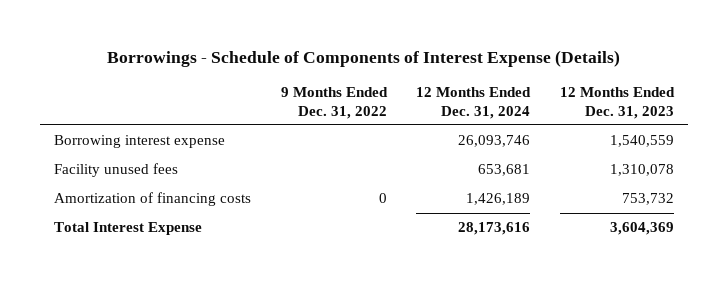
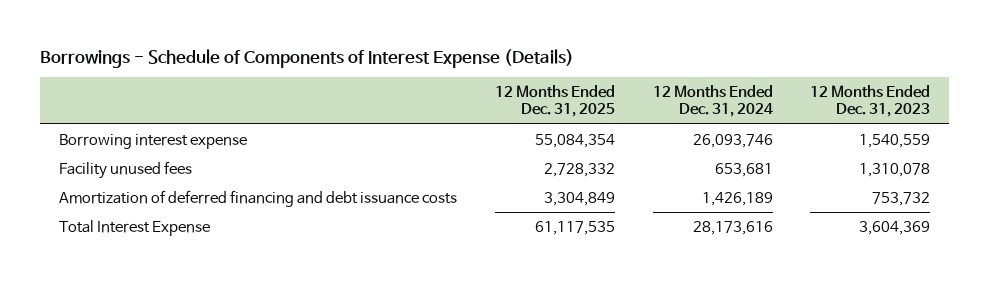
[280,87,388,119] 9 Months Ended Dec. 31, 2022 -> none
none -> [494,84,615,118] 12 Months Ended Dec. 31, 2025
[54,192,252,207] Amortization of financing costs -> [59,189,458,207] Amortization of deferred financing and debt issuance costs

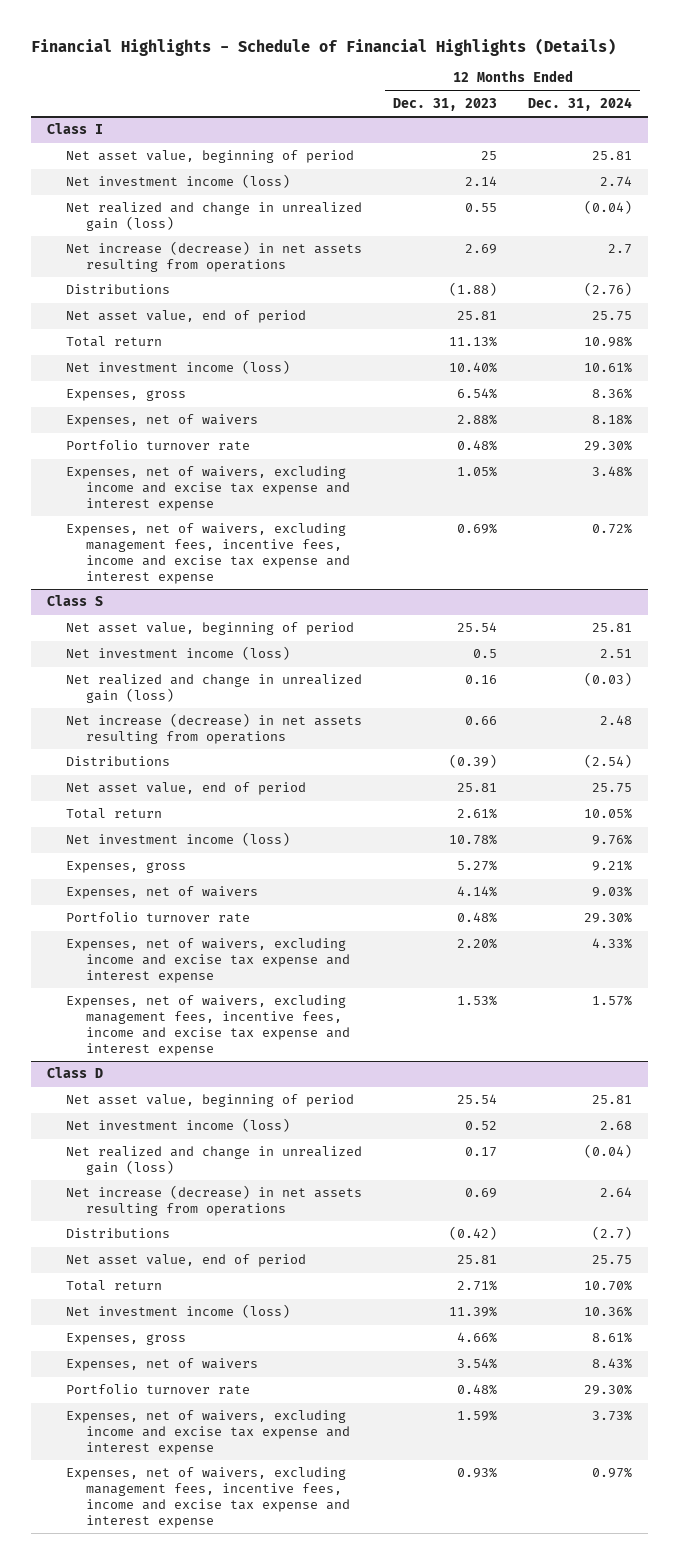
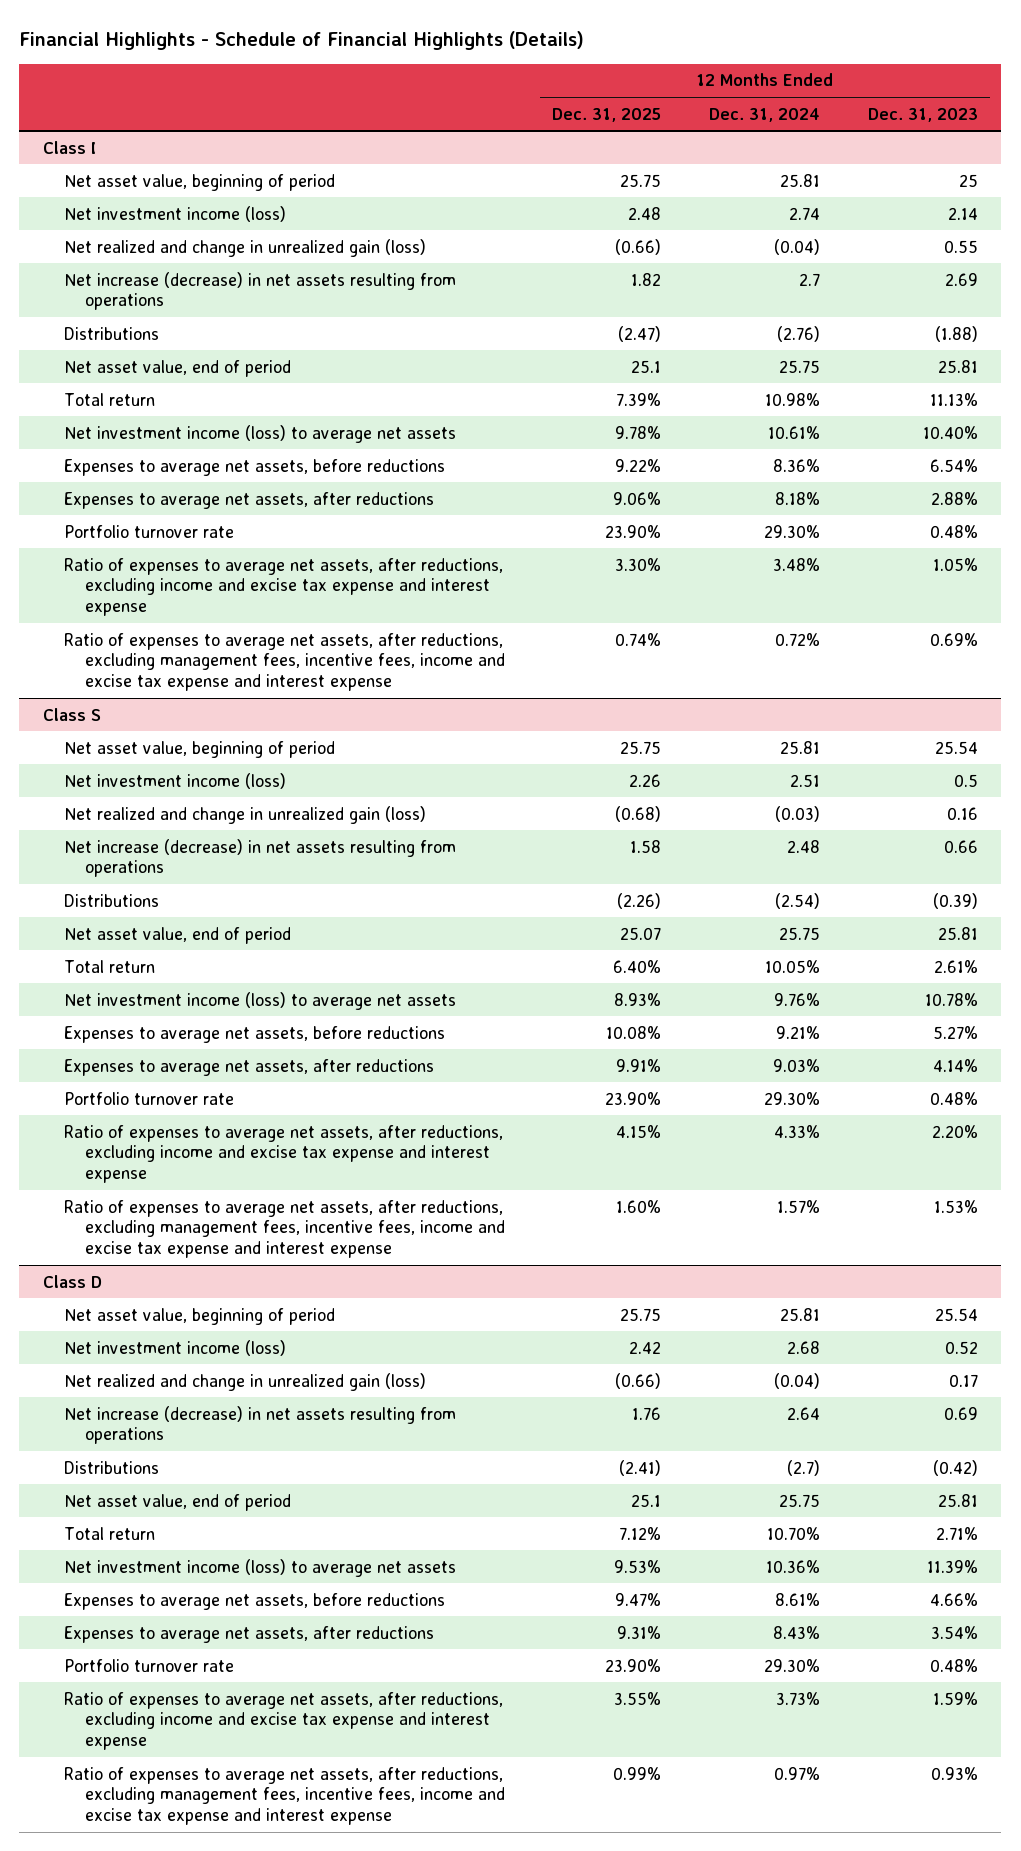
none -> [552,107,662,122] Dec. 31, 2025
[66,360,291,375] Net investment income (loss) -> [64,424,457,443] Net investment income (loss) to average net assets
[66,389,187,402] Expenses, gross -> [64,458,446,476] Expenses to average net assets, before reductions
[66,414,259,428] Expenses, net of waivers -> [64,491,435,509] Expenses to average net assets, after reductions
[66,466,350,512] Expenses, net of waivers, excluding income and excise tax expense and interest expense -> [64,557,504,616] Ratio of expenses to average net assets, after reductions, excluding income and excise tax expense and interest expense
[66,523,350,584] Expenses, net of waivers, excluding management fees, incentive fees, income and excise tax expense and interest expense -> [64,632,505,691] Ratio of expenses to average net assets, after reductions, excluding management fees, incentive fees, income and excise tax expense and interest expense
[66,832,291,847] Net investment income (loss) -> [64,991,457,1010] Net investment income (loss) to average net assets
[66,861,187,874] Expenses, gross -> [64,1025,446,1043] Expenses to average net assets, before reductions
[66,886,259,900] Expenses, net of waivers -> [64,1058,435,1076] Expenses to average net assets, after reductions
[66,938,350,984] Expenses, net of waivers, excluding income and excise tax expense and interest expense -> [64,1124,504,1183] Ratio of expenses to average net assets, after reductions, excluding income and excise tax expense and interest expense
[66,995,350,1056] Expenses, net of waivers, excluding management fees, incentive fees, income and excise tax expense and interest expense -> [64,1199,505,1258] Ratio of expenses to average net assets, after reductions, excluding management fees, incentive fees, income and excise tax expense and interest expense
[66,1304,291,1319] Net investment income (loss) -> [64,1558,457,1577] Net investment income (loss) to average net assets
[66,1333,187,1346] Expenses, gross -> [64,1592,446,1610] Expenses to average net assets, before reductions
[66,1358,259,1372] Expenses, net of waivers -> [64,1625,435,1643] Expenses to average net assets, after reductions
[66,1410,350,1456] Expenses, net of waivers, excluding income and excise tax expense and interest expense -> [64,1691,504,1750] Ratio of expenses to average net assets, after reductions, excluding income and excise tax expense and interest expense
[66,1467,350,1528] Expenses, net of waivers, excluding management fees, incentive fees, income and excise tax expense and interest expense -> [64,1766,505,1825] Ratio of expenses to average net assets, after reductions, excluding management fees, incentive fees, income and excise tax expense and interest expense

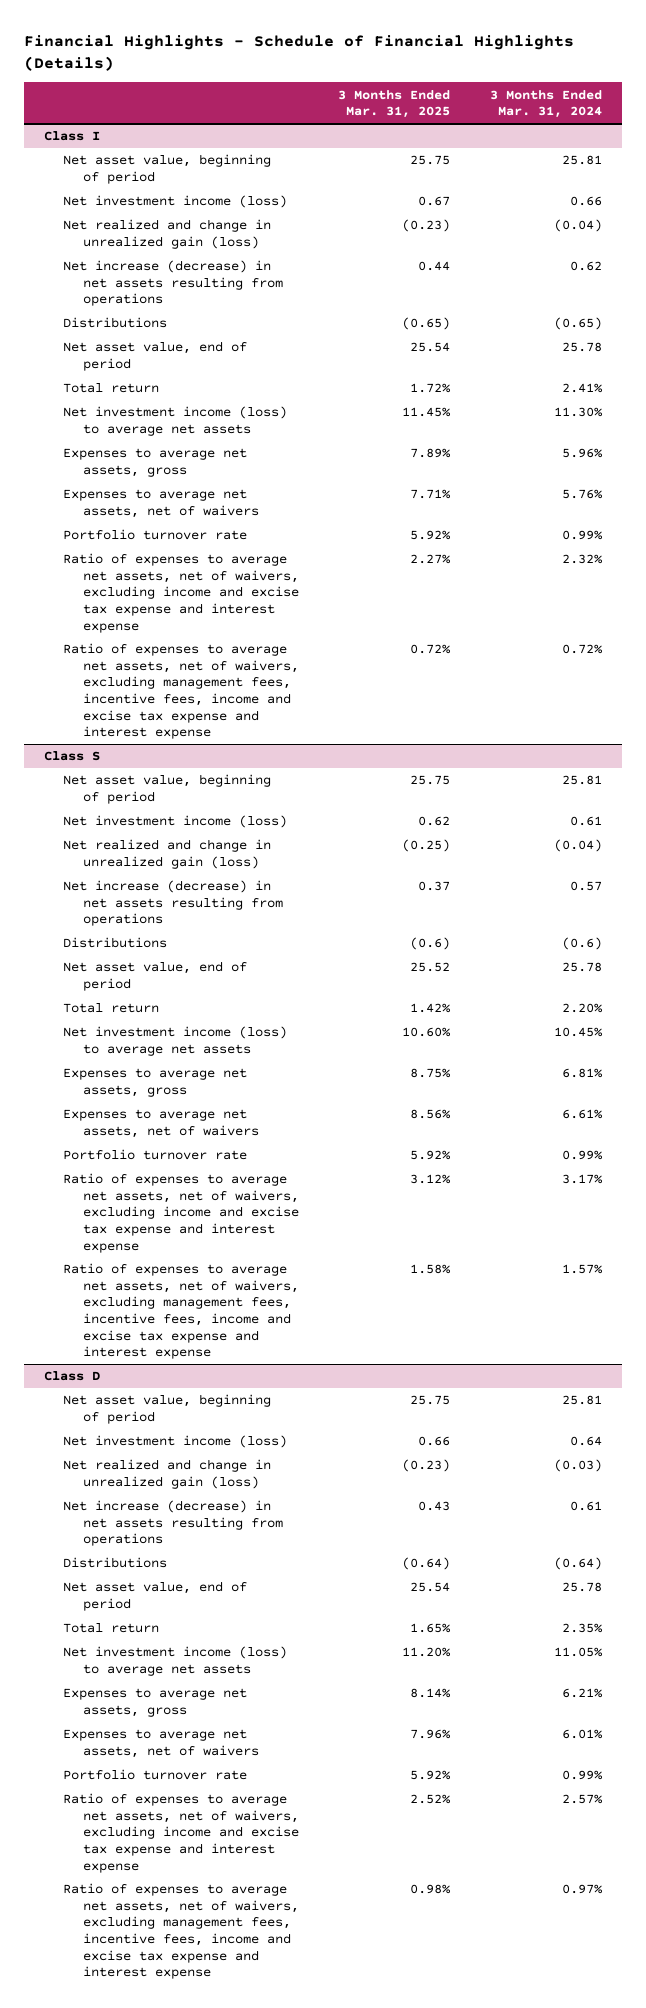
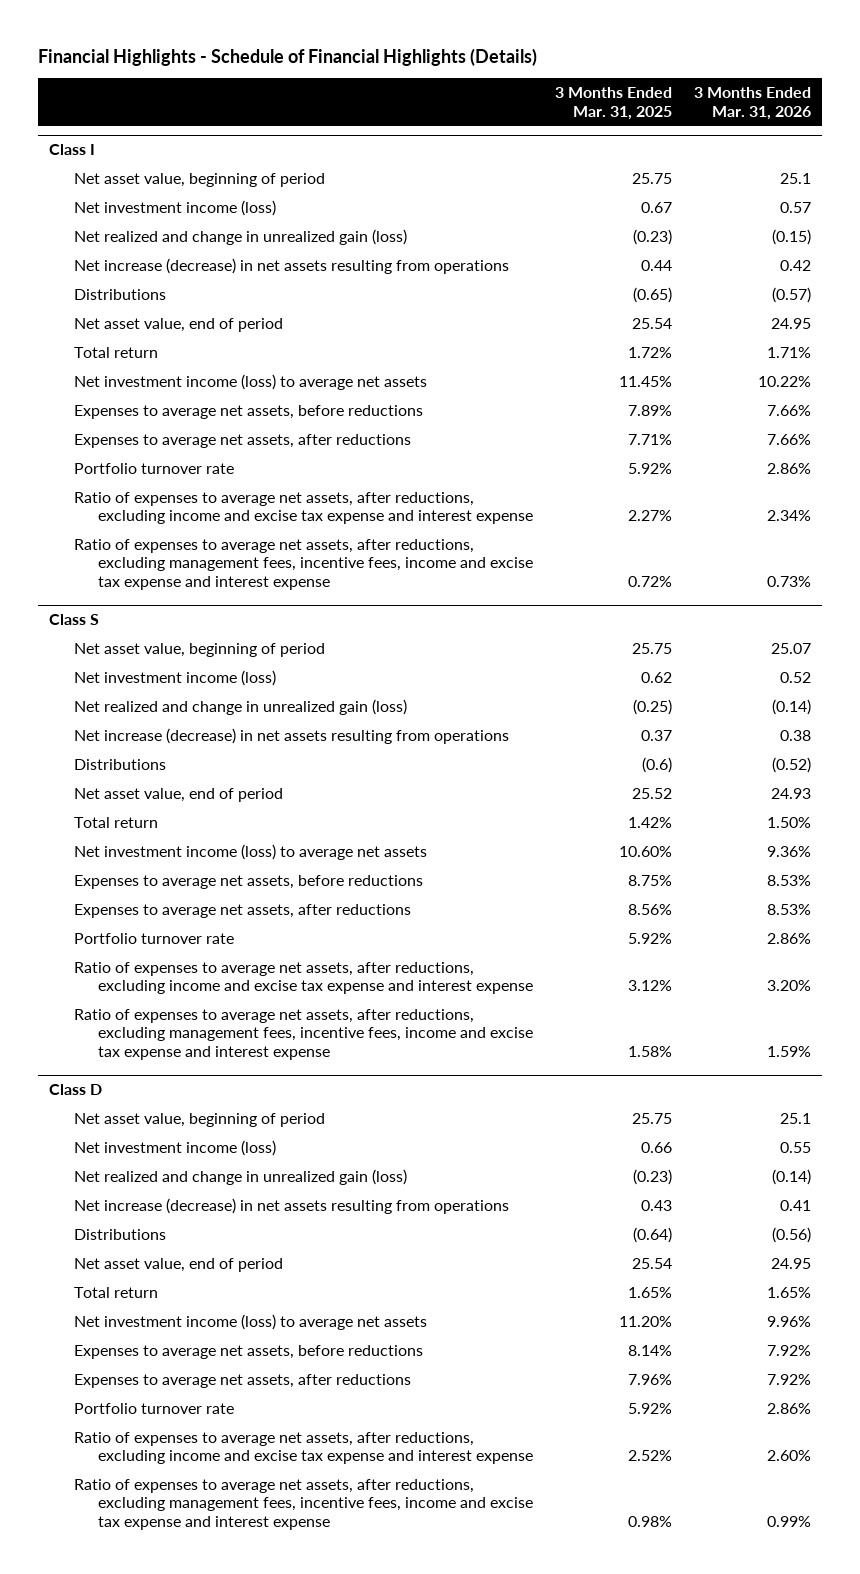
[489,89,602,119] 3 Months Ended Mar. 31, 2024 -> none
none -> [693,87,811,120] 3 Months Ended Mar. 31, 2026
[63,448,248,477] Expenses to average net assets, gross -> [73,405,423,420] Expenses to average net assets, before reductions
[63,489,259,518] Expenses to average net assets, net of waivers -> [73,434,411,449] Expenses to average net assets, after reductions
[63,553,299,633] Ratio of expenses to average net assets, net of waivers, excluding income and excise tax expense and interest expense -> [73,492,534,525] Ratio of expenses to average net assets, after reductions, excluding income and excise tax expense and interest expense
[63,643,299,740] Ratio of expenses to average net assets, net of waivers, excluding management fees, incentive fees, income and excise tax expense and interest expense -> [73,539,534,590] Ratio of expenses to average net assets, after reductions, excluding management fees, incentive fees, income and excise tax expense and interest expense
[63,1068,248,1097] Expenses to average net assets, gross -> [73,875,423,890] Expenses to average net assets, before reductions
[63,1109,259,1138] Expenses to average net assets, net of waivers -> [73,904,411,919] Expenses to average net assets, after reductions
[63,1173,299,1253] Ratio of expenses to average net assets, net of waivers, excluding income and excise tax expense and interest expense -> [73,962,534,995] Ratio of expenses to average net assets, after reductions, excluding income and excise tax expense and interest expense
[63,1263,299,1360] Ratio of expenses to average net assets, net of waivers, excluding management fees, incentive fees, income and excise tax expense and interest expense -> [73,1009,534,1060] Ratio of expenses to average net assets, after reductions, excluding management fees, incentive fees, income and excise tax expense and interest expense
[63,1688,248,1717] Expenses to average net assets, gross -> [73,1345,423,1360] Expenses to average net assets, before reductions
[63,1729,259,1758] Expenses to average net assets, net of waivers -> [73,1374,411,1389] Expenses to average net assets, after reductions
[63,1793,299,1873] Ratio of expenses to average net assets, net of waivers, excluding income and excise tax expense and interest expense -> [73,1432,534,1465] Ratio of expenses to average net assets, after reductions, excluding income and excise tax expense and interest expense
[63,1883,299,1980] Ratio of expenses to average net assets, net of waivers, excluding management fees, incentive fees, income and excise tax expense and interest expense -> [73,1479,534,1530] Ratio of expenses to average net assets, after reductions, excluding management fees, incentive fees, income and excise tax expense and interest expense

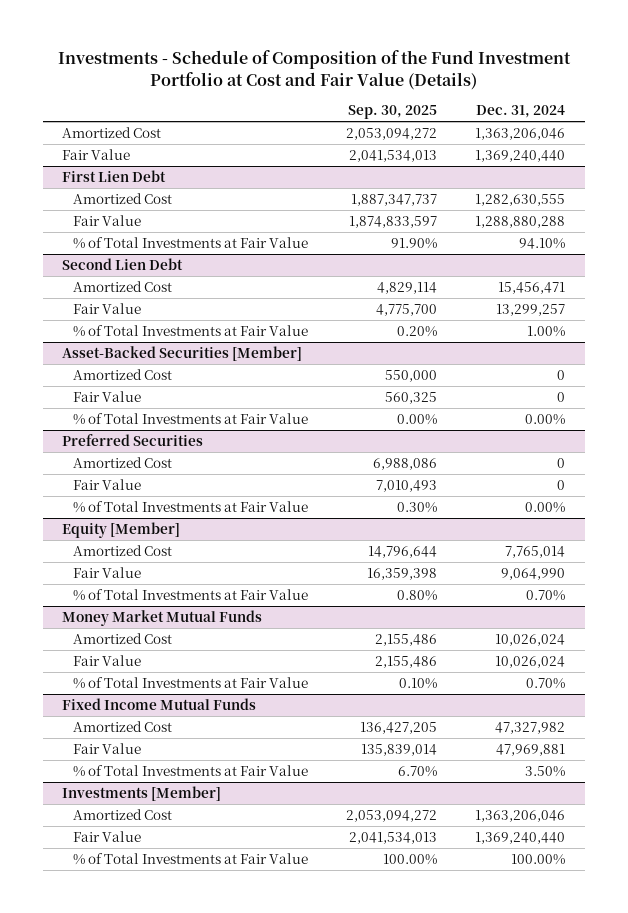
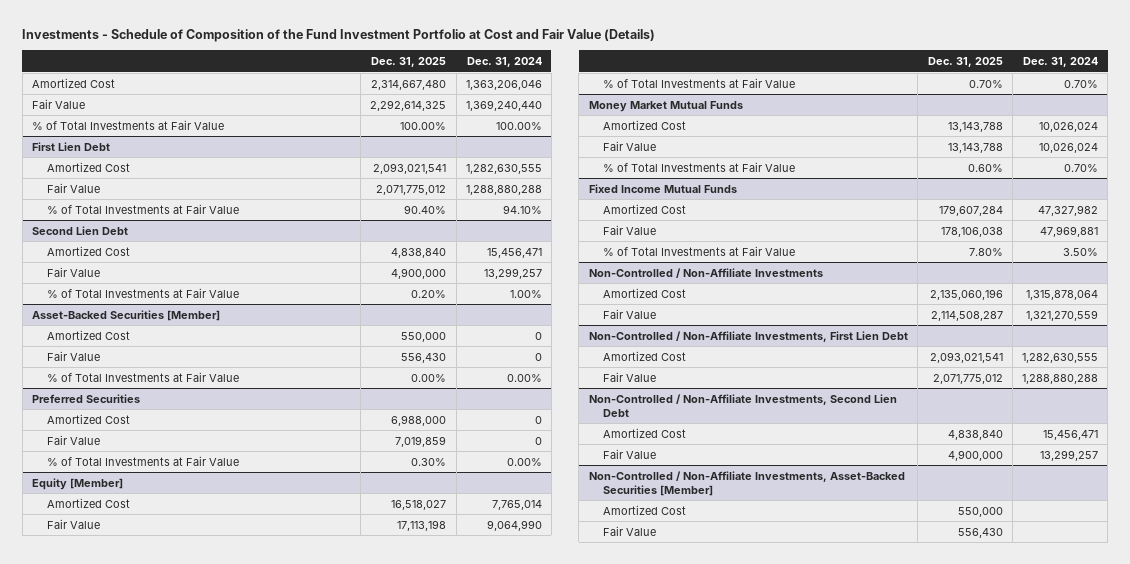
[347,105,437,120] Sep. 30, 2025 -> none
none -> [371,57,447,68] Dec. 31, 2025
none -> [32,119,225,130] % of Total Investments at Fair Value
[62,785,222,801] Investments [Member] -> none
[72,852,308,865] % of Total Investments at Fair Value -> none
none -> [588,267,823,278] Non-Controlled / Non-Affiliate Investments
[475,809,566,822] 1,363,206,046 -> [1026,289,1099,300] 1,315,878,064
[475,831,566,844] 1,369,240,440 -> [1026,309,1099,321] 1,321,270,559
none -> [588,330,908,342] Non-Controlled / Non-Affiliate Investments, First Lien Debt
none -> [603,350,687,361] Amortized Cost
none -> [603,371,657,382] Fair Value
none -> [588,393,897,417] Non-Controlled / Non-Affiliate Investments, Second Lien Debt
none -> [603,427,687,438] Amortized Cost
none -> [603,448,657,459] Fair Value
none -> [588,470,905,496] Non-Controlled / Non-Affiliate Investments, Asset-Backed Securities [Member]
none -> [603,504,687,515] Amortized Cost
none -> [603,525,657,536] Fair Value

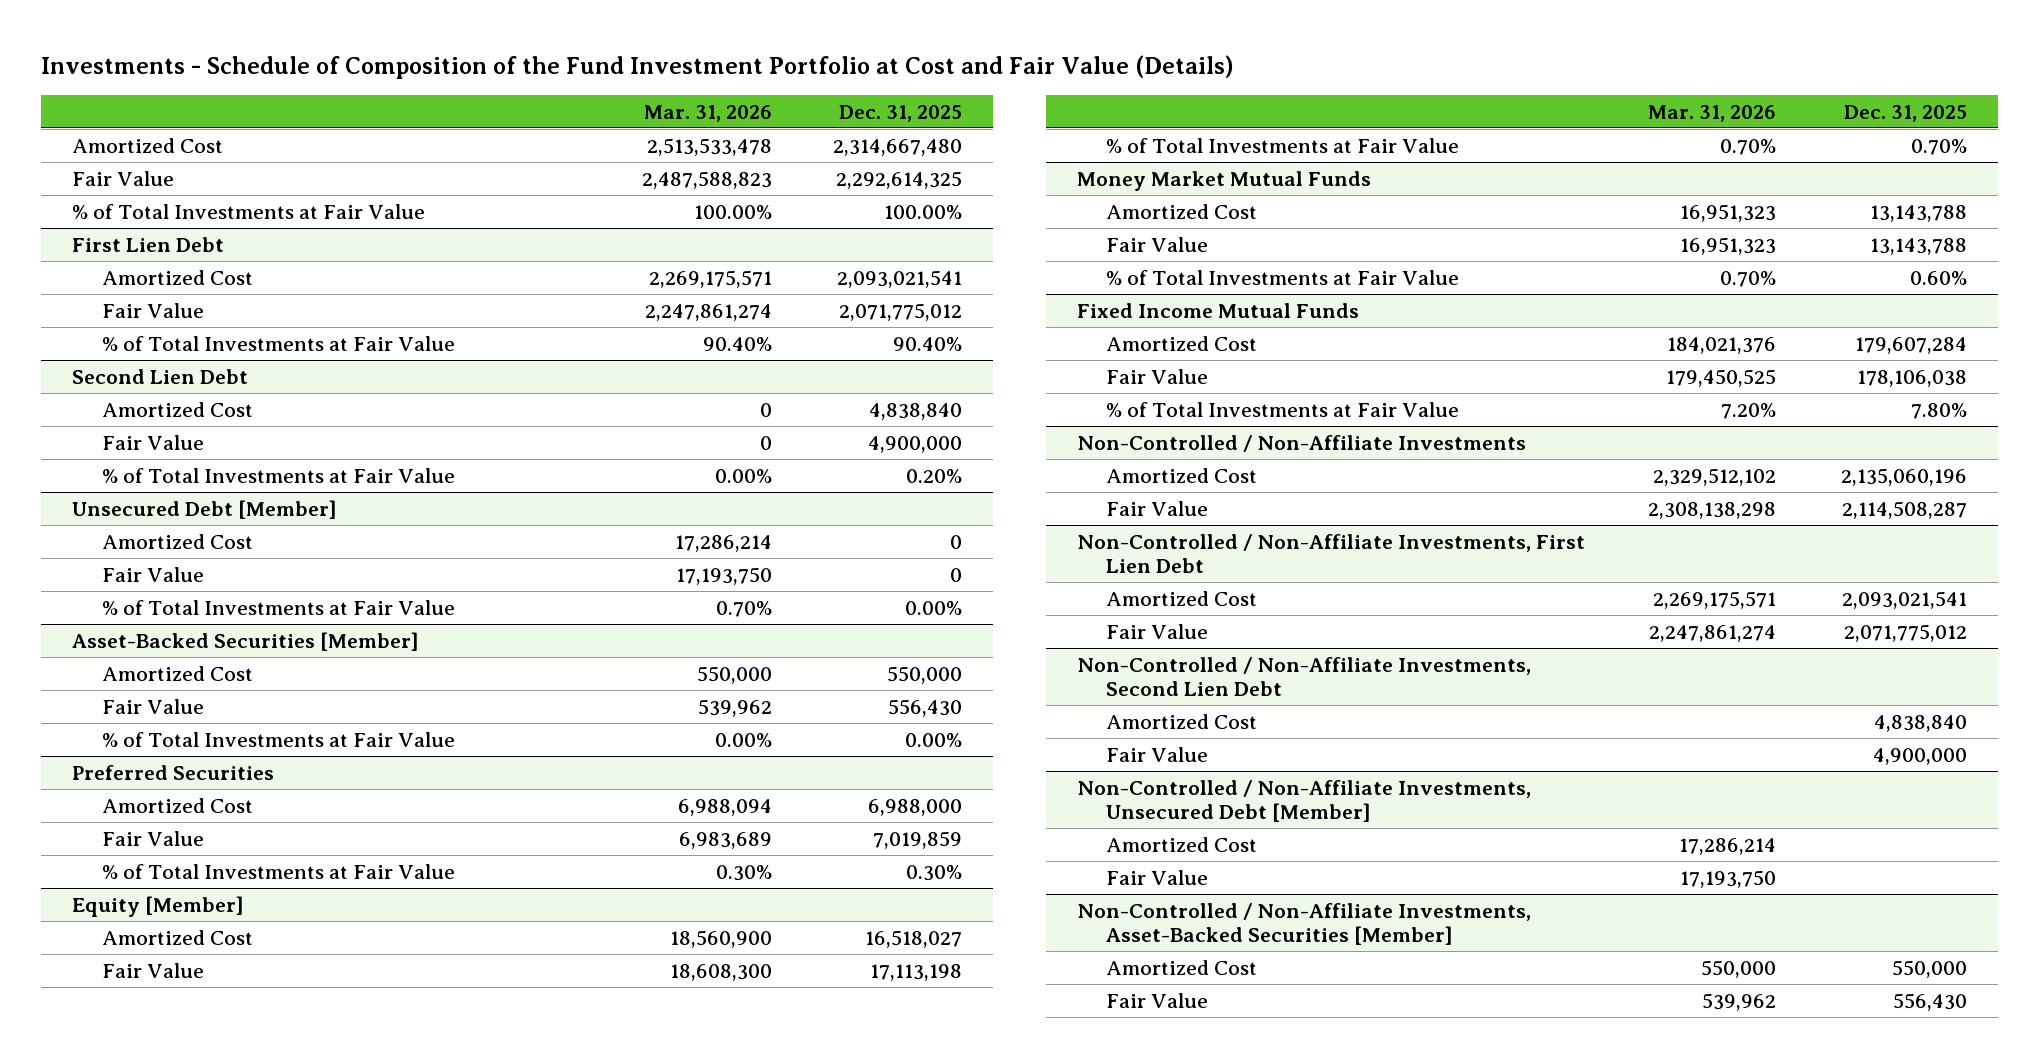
[466,57,542,68] Dec. 31, 2024 -> none
none -> [643,104,772,122] Mar. 31, 2026
none -> [72,499,338,519] Unsecured Debt [Member]
none -> [101,533,253,549] Amortized Cost
none -> [101,566,204,582] Fair Value
none -> [101,599,455,615] % of Total Investments at Fair Value
none -> [1076,779,1531,823] Non-Controlled / Non-Affiliate Investments, Unsecured Debt [Member]
none -> [1106,836,1258,852] Amortized Cost
none -> [1106,869,1209,885] Fair Value

